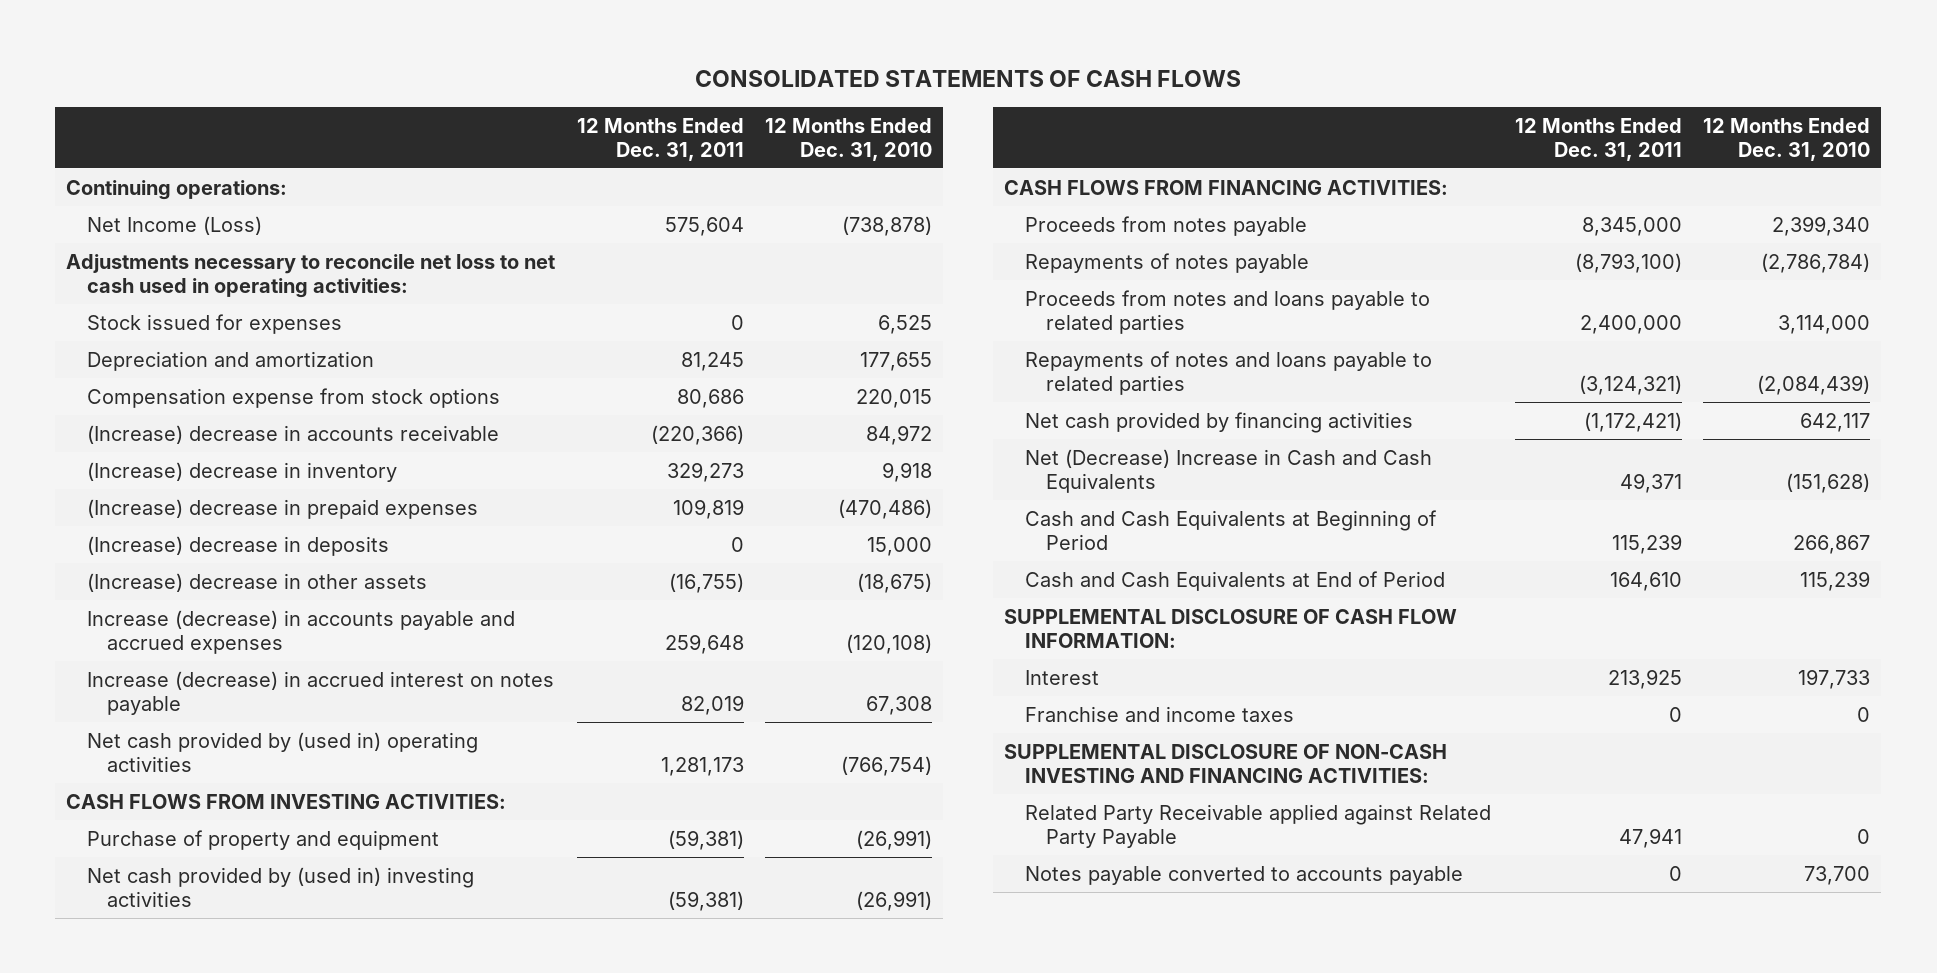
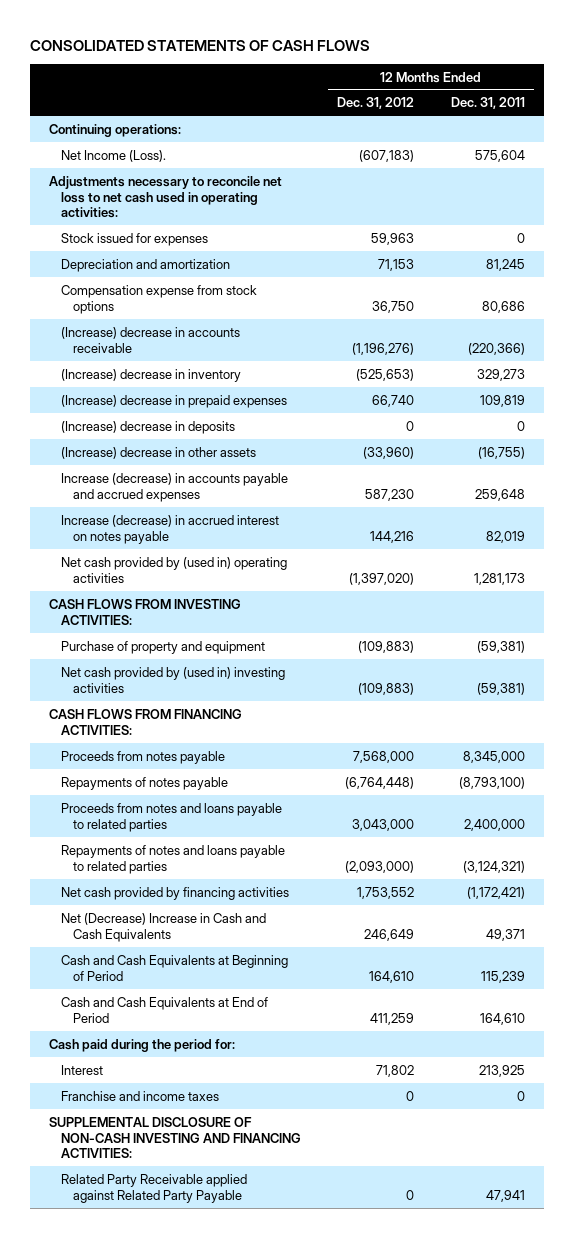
[765,117,933,161] 12 Months Ended Dec. 31, 2010 -> none
none -> [337,97,415,110] Dec. 31, 2012
[86,215,262,235] Net Income (Loss) -> [60,149,166,162] Net Income (Loss).
[1004,608,1458,649] SUPPLEMENTAL DISCLOSURE OF CASH FLOW INFORMATION: -> none
none -> [48,1038,235,1052] Cash paid during the period for:
[1024,865,1463,885] Notes payable converted to accounts payable -> none

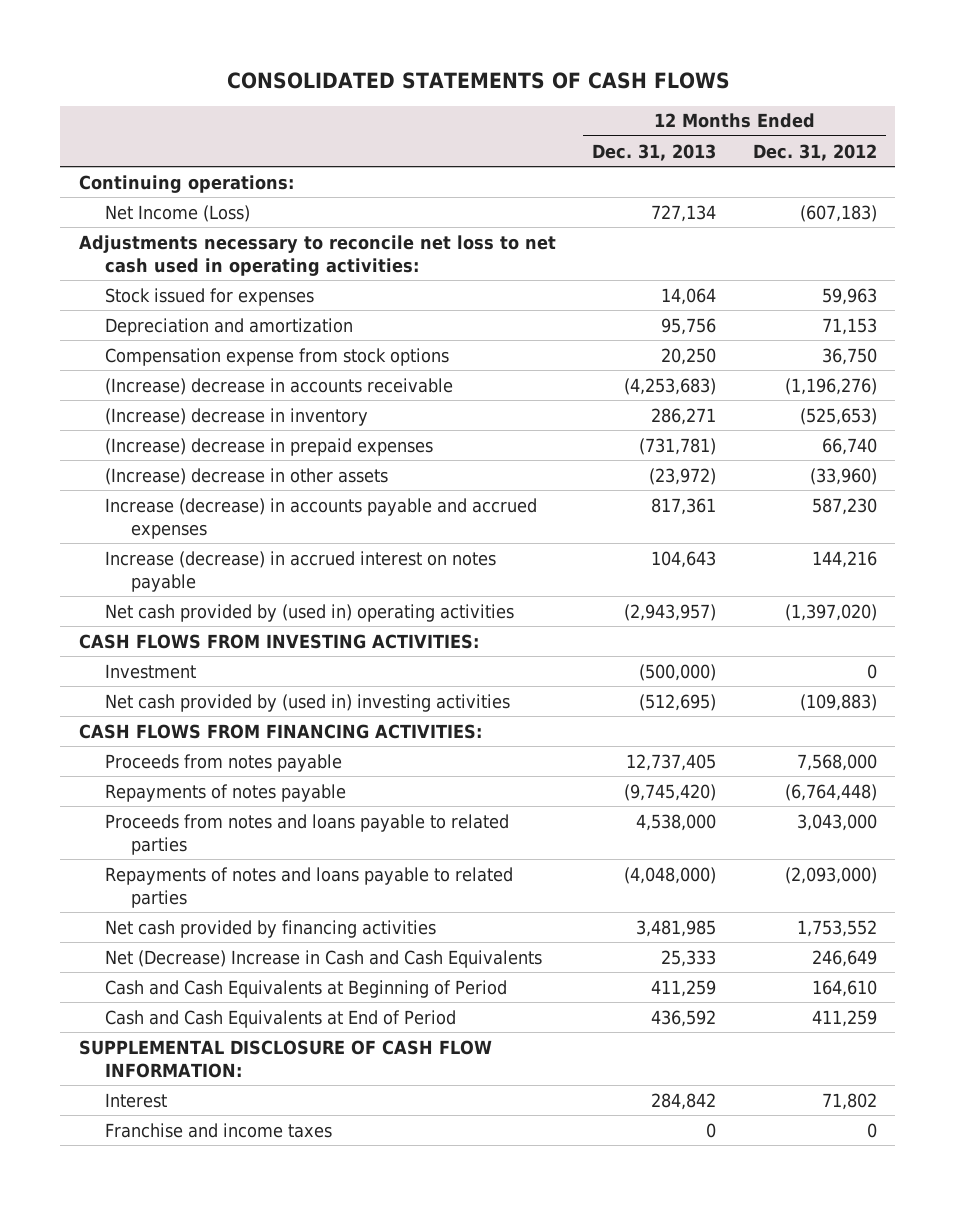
[451,97,526,110] Dec. 31, 2011 -> none
none -> [592,143,717,161] Dec. 31, 2013
[60,149,166,162] Net Income (Loss). -> [104,204,250,222] Net Income (Loss)
[60,420,235,434] (Increase) decrease in deposits -> none
[60,640,265,654] Purchase of property and equipment -> none
none -> [104,663,196,679] Investment
[48,1038,235,1052] Cash paid during the period for: -> none
none -> [78,1039,492,1078] SUPPLEMENTAL DISCLOSURE OF CASH FLOW INFORMATION:
[48,1116,301,1159] SUPPLEMENTAL DISCLOSURE OF NON-CASH INVESTING AND FINANCING ACTIVITIES: -> none
[60,1173,247,1203] Related Party Receivable applied against Related Party Payable -> none

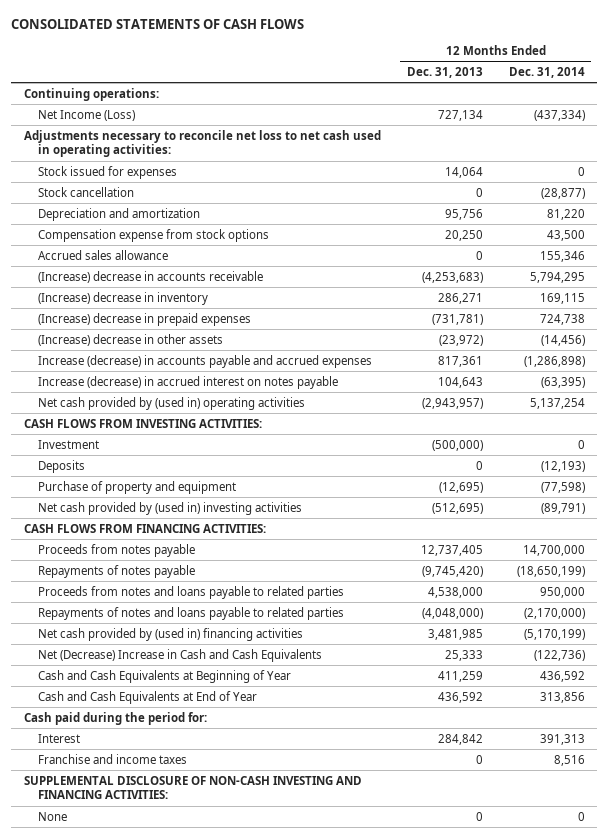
[752,143,877,161] Dec. 31, 2012 -> none
none -> [508,66,585,78] Dec. 31, 2014
none -> [37,186,134,197] Stock cancellation
none -> [37,249,168,260] Accrued sales allowance
none -> [37,459,85,473] Deposits
none -> [37,480,236,494] Purchase of property and equipment
[104,919,436,938] Net cash provided by financing activities -> [37,627,303,641] Net cash provided by (used in) financing activities
[78,1039,492,1078] SUPPLEMENTAL DISCLOSURE OF CASH FLOW INFORMATION: -> none
[104,979,507,998] Cash and Cash Equivalents at Beginning of Period -> [37,669,291,683] Cash and Cash Equivalents at Beginning of Year
[104,1009,456,1028] Cash and Cash Equivalents at End of Period -> [37,690,257,704] Cash and Cash Equivalents at End of Year
none -> [23,711,207,725] Cash paid during the period for:
none -> [23,775,362,800] SUPPLEMENTAL DISCLOSURE OF NON-CASH INVESTING AND FINANCING ACTIVITIES:
none -> [37,811,67,821] None

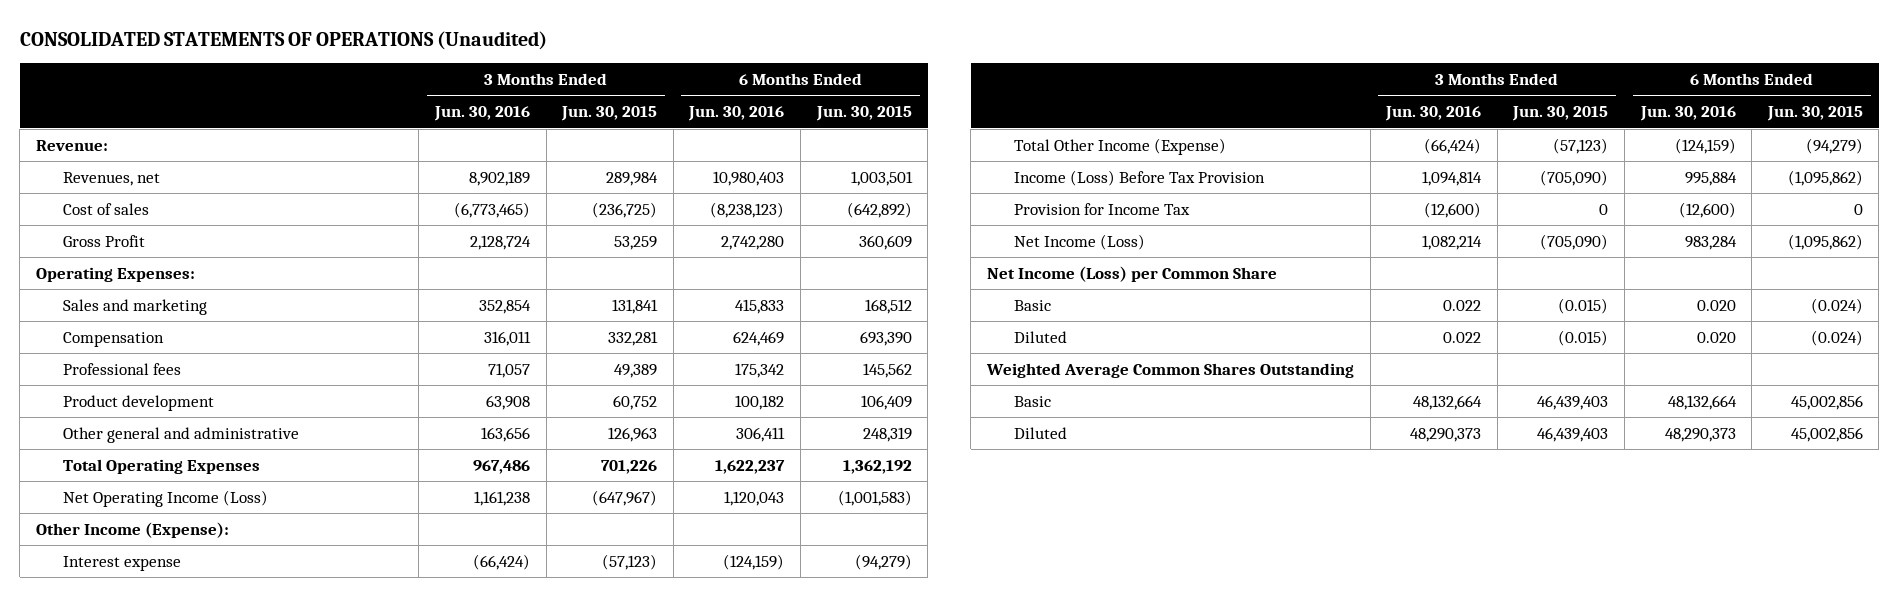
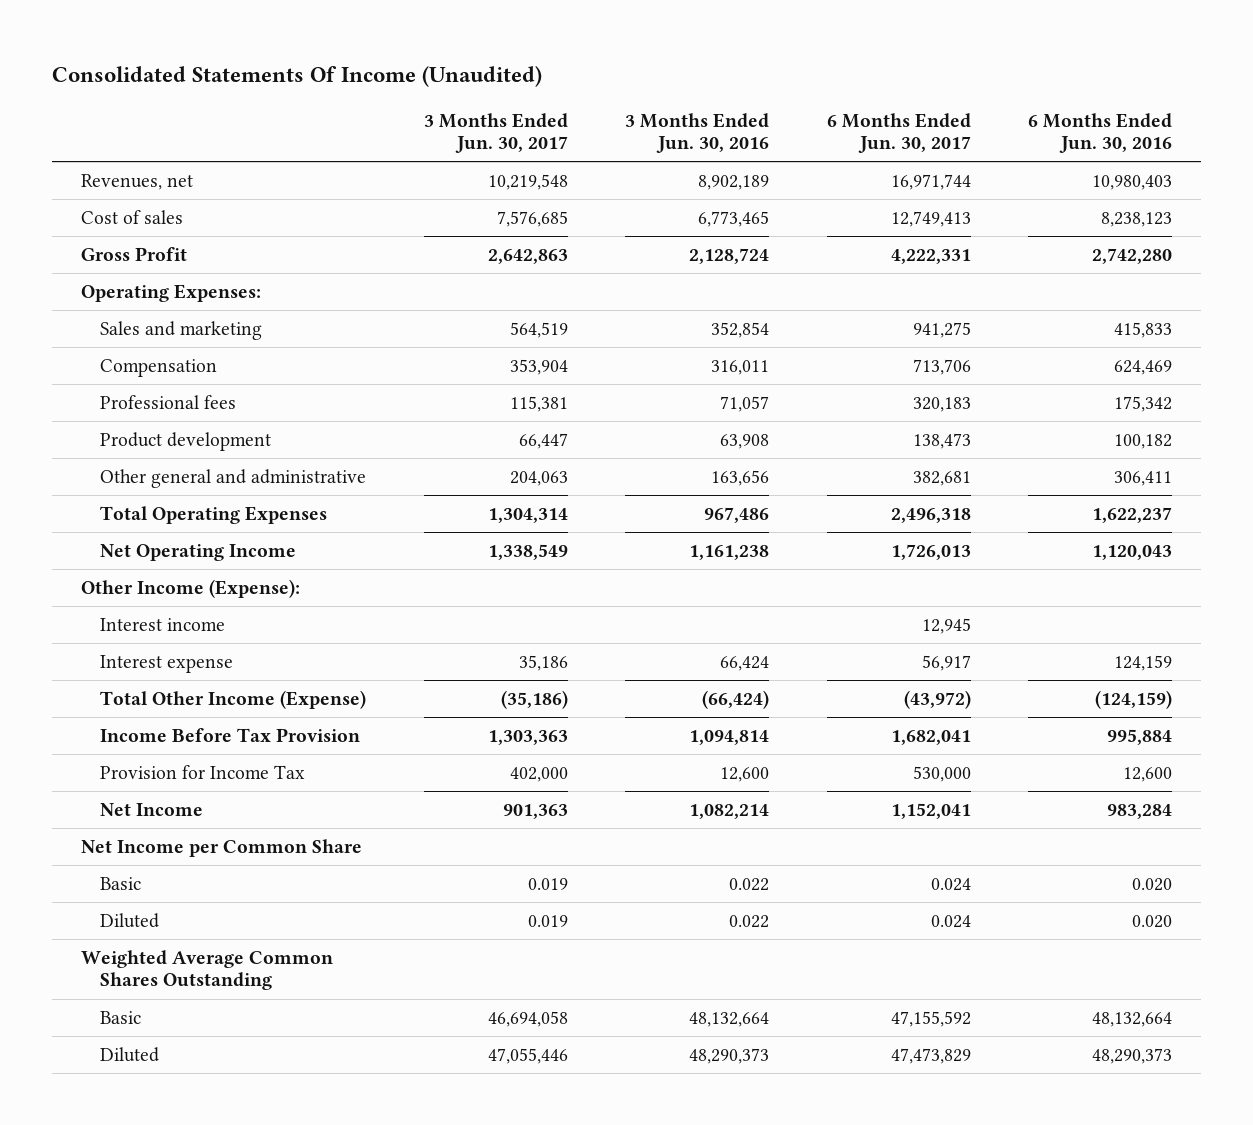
[19,31,547,51] CONSOLIDATED STATEMENTS OF OPERATIONS (Unaudited) -> [52,66,543,88] Consolidated Statements Of Income (Unaudited)
[561,106,658,122] Jun. 30, 2015 -> none
[815,106,912,122] Jun. 30, 2015 -> none
none -> [423,112,568,154] 3 Months Ended Jun. 30, 2017
none -> [826,112,971,154] 6 Months Ended Jun. 30, 2017
[35,139,108,151] Revenue: -> none
[454,201,531,218] (6,773,465) -> [698,210,770,227] 6,773,465
[710,201,785,218] (8,238,123) -> [1101,211,1173,227] 8,238,123
[62,489,268,507] Net Operating Income (Loss) -> [100,543,297,561] Net Operating Income
none -> [100,617,226,631] Interest income
[473,553,531,570] (66,424) -> [720,655,770,671] 66,424
[723,553,785,570] (124,159) -> [1114,654,1173,671] 124,159
[1013,169,1265,186] Income (Loss) Before Tax Provision -> [100,727,361,742] Income Before Tax Provision
[1424,201,1482,218] (12,600) -> [720,766,770,782] 12,600
[1678,201,1736,218] (12,600) -> [1123,766,1173,782] 12,600
[1013,233,1145,250] Net Income (Loss) -> [100,802,204,816] Net Income
[986,265,1277,282] Net Income (Loss) per Common Share -> [80,838,362,857] Net Income per Common Share

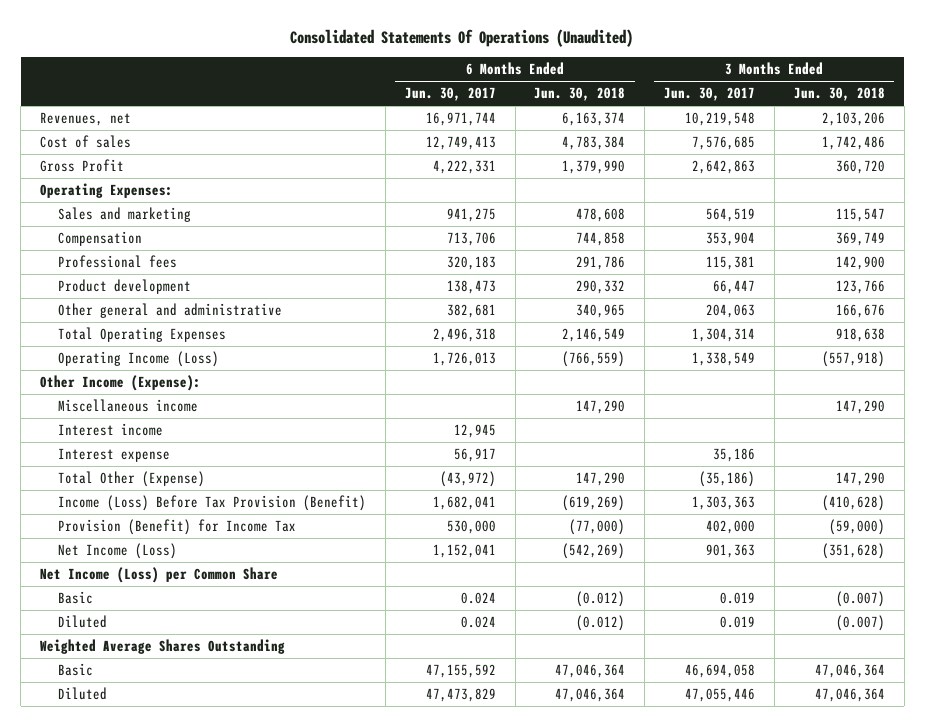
[52,66,543,88] Consolidated Statements Of Income (Unaudited) -> [290,28,634,47] Consolidated Statements Of Operations (Unaudited)
[625,112,770,154] 3 Months Ended Jun. 30, 2016 -> none
[1028,112,1173,154] 6 Months Ended Jun. 30, 2016 -> none
none -> [534,87,626,102] Jun. 30, 2018
none -> [793,87,885,102] Jun. 30, 2018
[100,543,297,561] Net Operating Income -> [58,351,220,368] Operating Income (Loss)
none -> [58,399,199,413] Miscellaneous income
[100,689,367,709] Total Other Income (Expense) -> [58,471,206,488] Total Other (Expense)
[100,727,361,742] Income Before Tax Provision -> [58,495,367,512] Income (Loss) Before Tax Provision (Benefit)
[100,764,306,779] Provision for Income Tax -> [58,519,297,536] Provision (Benefit) for Income Tax
[100,802,204,816] Net Income -> [58,543,178,560] Net Income (Loss)
[80,838,362,857] Net Income per Common Share -> [40,567,279,584] Net Income (Loss) per Common Share
[80,949,333,991] Weighted Average Common Shares Outstanding -> [40,639,286,655] Weighted Average Shares Outstanding

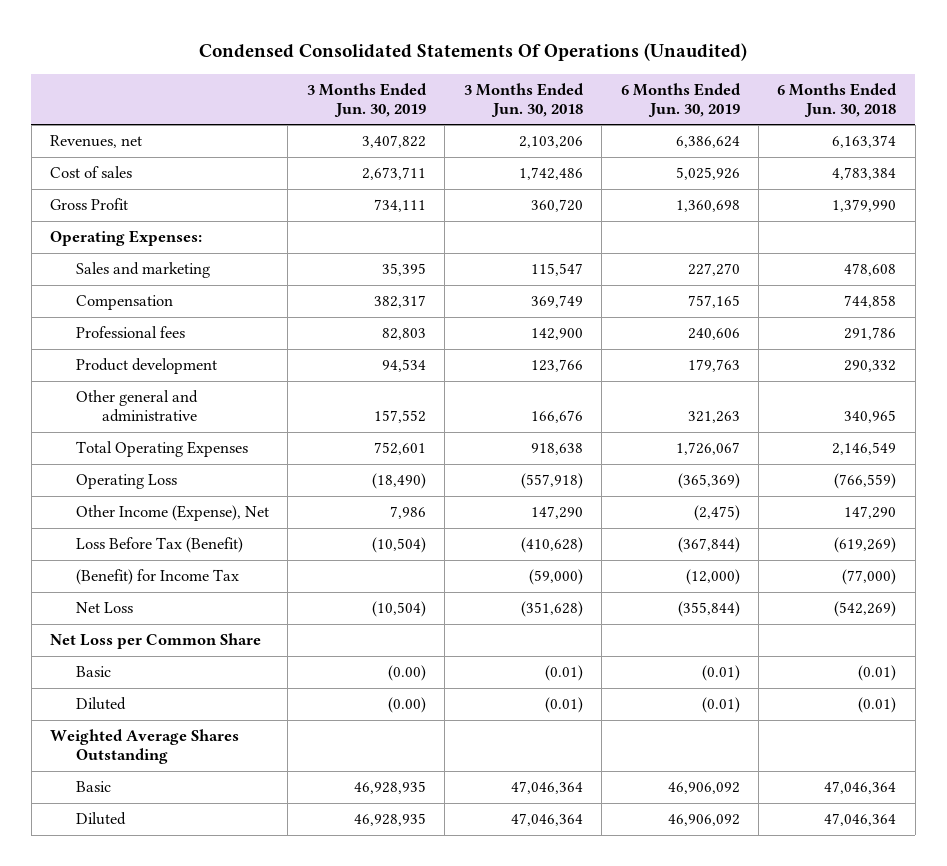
[290,28,634,47] Consolidated Statements Of Operations (Unaudited) -> [199,42,748,61] Condensed Consolidated Statements Of Operations (Unaudited)
[404,87,496,102] Jun. 30, 2017 -> none
[664,87,756,102] Jun. 30, 2017 -> none
none -> [306,82,427,117] 3 Months Ended Jun. 30, 2019
none -> [620,82,741,117] 6 Months Ended Jun. 30, 2019
[40,375,202,392] Other Income (Expense): -> none
[58,399,199,413] Miscellaneous income -> none
[58,423,164,437] Interest income -> none
[58,448,171,463] Interest expense -> none
[58,351,220,368] Operating Income (Loss) -> [75,474,177,490] Operating Loss
[58,471,206,488] Total Other (Expense) -> [75,505,269,522] Other Income (Expense), Net
[58,495,367,512] Income (Loss) Before Tax Provision (Benefit) -> [75,537,243,554] Loss Before Tax (Benefit)
[58,519,297,536] Provision (Benefit) for Income Tax -> [75,569,239,586] (Benefit) for Income Tax
[58,543,178,560] Net Income (Loss) -> [75,602,133,614] Net Loss
[40,567,279,584] Net Income (Loss) per Common Share -> [50,633,262,650] Net Loss per Common Share
[576,591,626,608] (0.012) -> [858,665,897,682] (0.01)
[835,591,885,608] (0.007) -> [544,665,583,682] (0.01)
[576,615,626,632] (0.012) -> [858,697,897,714] (0.01)
[835,615,885,632] (0.007) -> [544,697,583,714] (0.01)

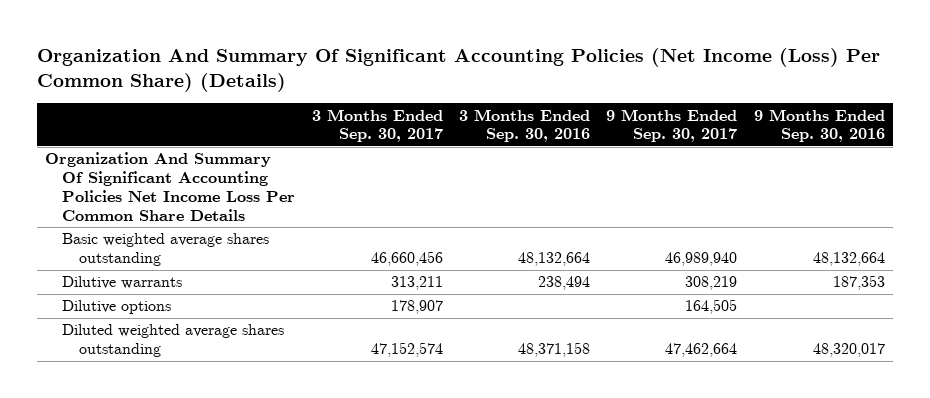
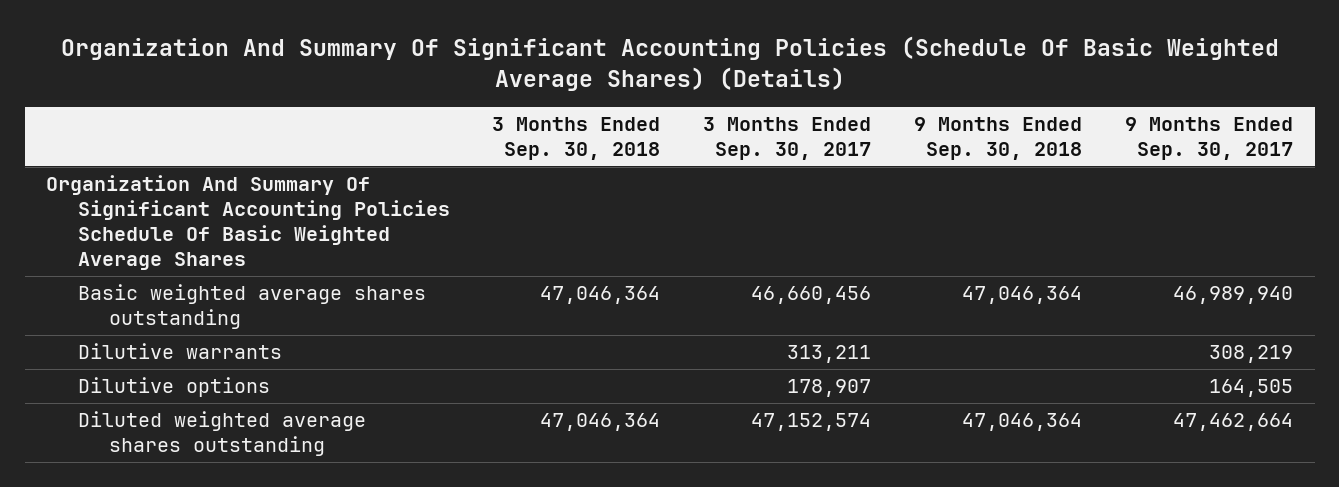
[37,48,881,93] Organization And Summary Of Significant Accounting Policies (Net Income (Loss) Per Common Share) (Details) -> [60,35,1279,91] Organization And Summary Of Significant Accounting Policies (Schedule Of Basic Weighted Average Shares) (Details)
[458,108,590,143] 3 Months Ended Sep. 30, 2016 -> none
[753,108,885,143] 9 Months Ended Sep. 30, 2016 -> none
none -> [492,117,661,160] 3 Months Ended Sep. 30, 2018
none -> [914,117,1083,160] 9 Months Ended Sep. 30, 2018
[45,152,296,221] Organization And Summary Of Significant Accounting Policies Net Income Loss Per Common Share Details -> [45,175,450,270] Organization And Summary Of Significant Accounting Policies Schedule Of Basic Weighted Average Shares

